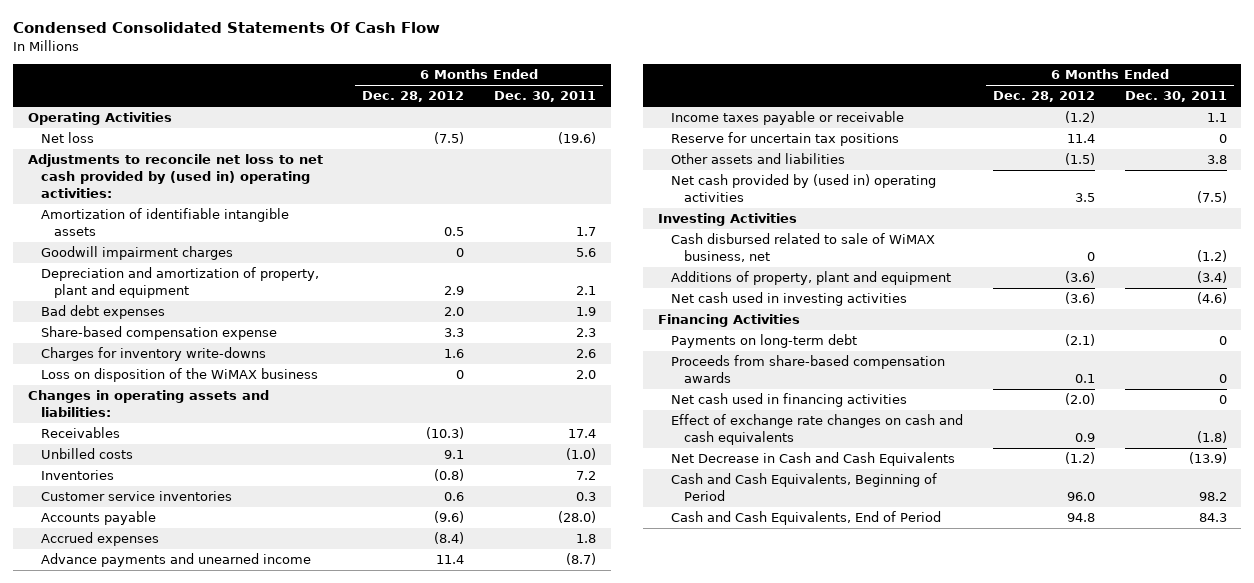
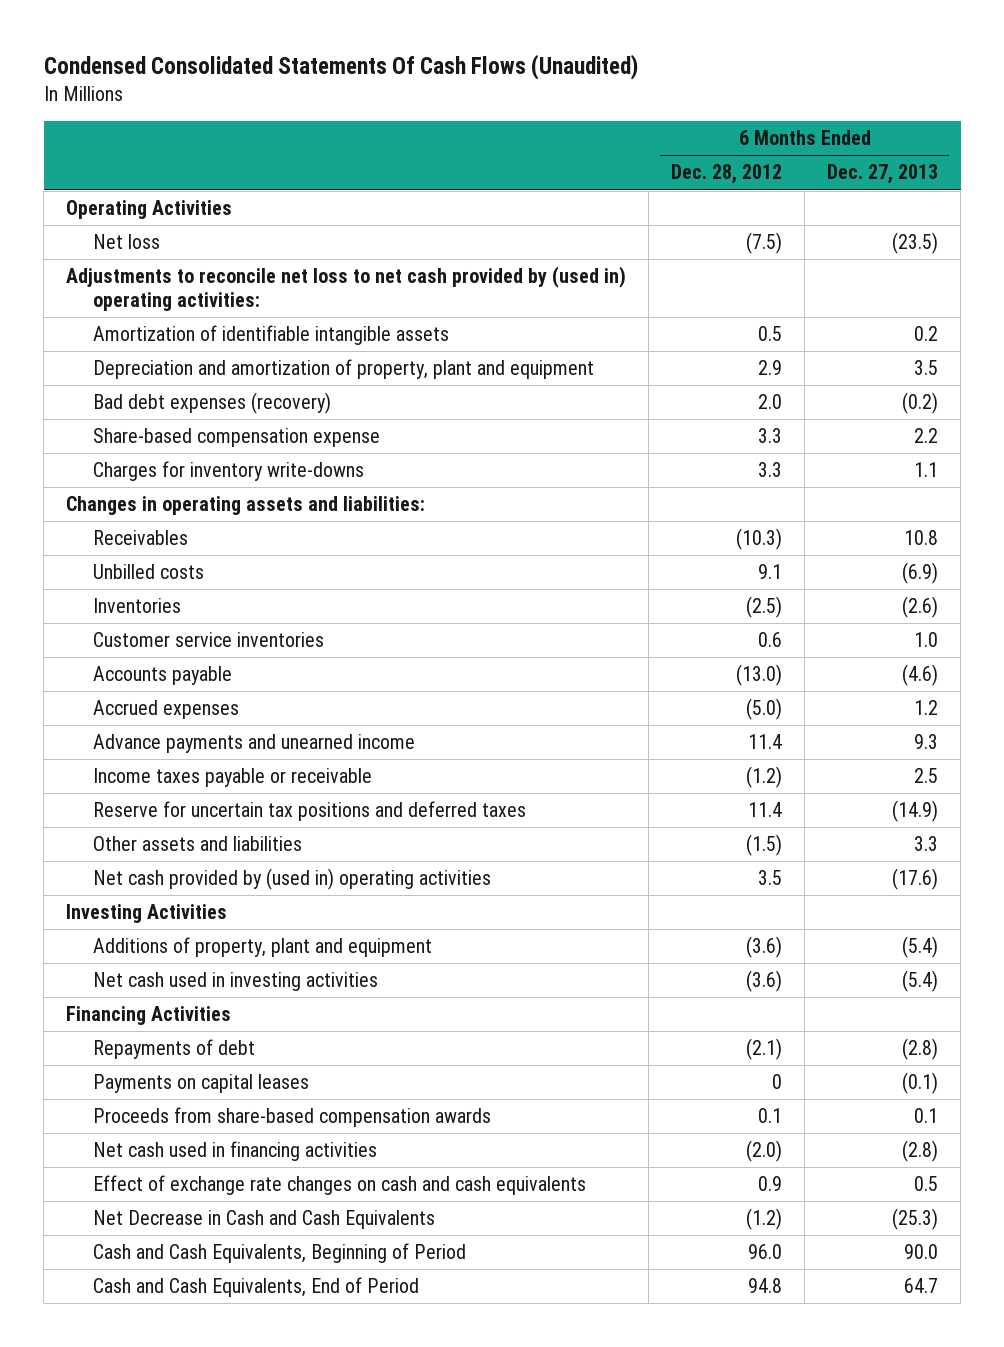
[12,22,440,34] Condensed Consolidated Statements Of Cash Flow -> [43,54,638,81] Condensed Consolidated Statements Of Cash Flows (Unaudited)
[493,91,596,103] Dec. 30, 2011 -> none
none -> [827,164,939,185] Dec. 27, 2013
[40,246,233,261] Goodwill impairment charges -> none
[40,305,165,320] Bad debt expenses -> [92,392,331,415] Bad debt expenses (recovery)
[40,368,318,383] Loss on disposition of the WiMAX business -> none
[444,349,465,359] 1.6 -> [758,462,783,478] 3.3
[434,469,465,482] (0.8) -> [746,596,783,619] (2.5)
[434,511,465,524] (9.6) -> [736,664,783,687] (13.0)
[434,532,465,545] (8.4) -> [746,698,783,721] (5.0)
[671,132,900,147] Reserve for uncertain tax positions -> [92,801,526,822] Reserve for uncertain tax positions and deferred taxes
[671,233,936,263] Cash disbursed related to sale of WiMAX business, net -> none
[671,334,858,349] Payments on long-term debt -> [92,1039,255,1060] Repayments of debt
none -> [92,1074,309,1094] Payments on capital leases

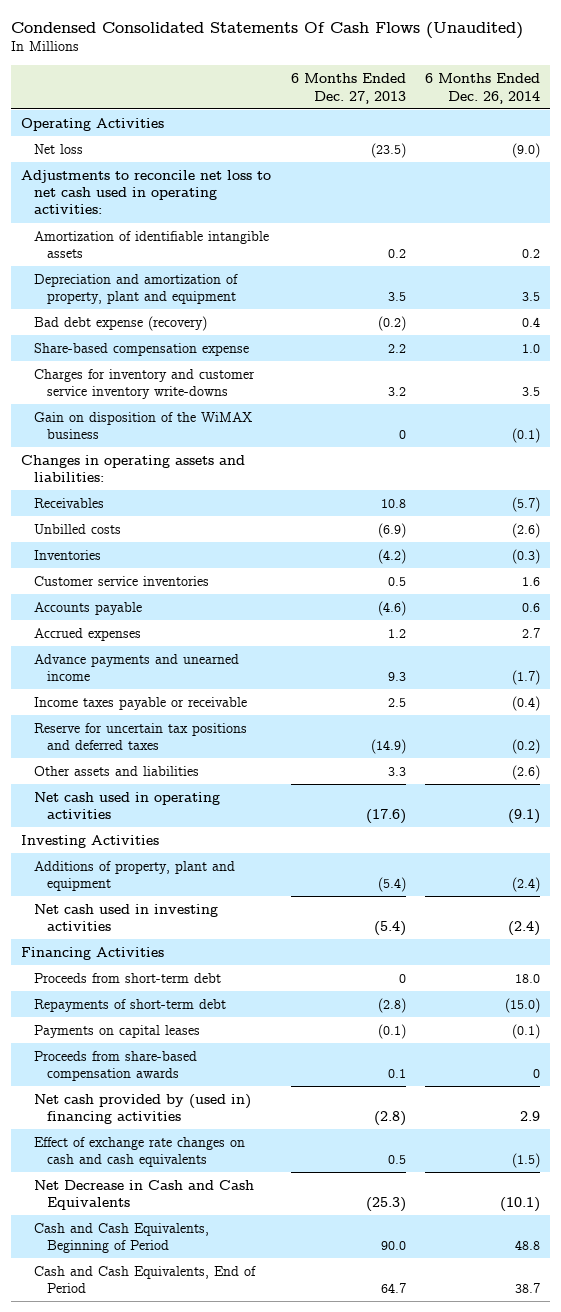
[671,164,783,185] Dec. 28, 2012 -> none
none -> [425,73,541,104] 6 Months Ended Dec. 26, 2014
[66,266,627,312] Adjustments to reconcile net loss to net cash provided by (used in) operating activities: -> [21,169,272,215] Adjustments to reconcile net loss to net cash used in operating activities:
[92,392,331,415] Bad debt expenses (recovery) -> [34,315,208,331] Bad debt expense (recovery)
[92,461,364,482] Charges for inventory write-downs -> [34,368,256,400] Charges for inventory and customer service inventory write-downs
[914,462,939,478] 1.1 -> [387,387,406,397] 3.2
none -> [34,411,253,440] Gain on disposition of the WiMAX business
[902,596,939,619] (2.6) -> [377,548,406,564] (4.2)
[914,632,939,648] 1.0 -> [387,576,406,586] 0.5
[92,868,491,891] Net cash provided by (used in) operating activities -> [34,791,221,820] Net cash used in operating activities
none -> [34,972,222,983] Proceeds from short-term debt
[92,1039,255,1060] Repayments of debt -> [34,998,227,1012] Repayments of short-term debt
[92,1141,377,1162] Net cash used in financing activities -> [34,1093,252,1125] Net cash provided by (used in) financing activities

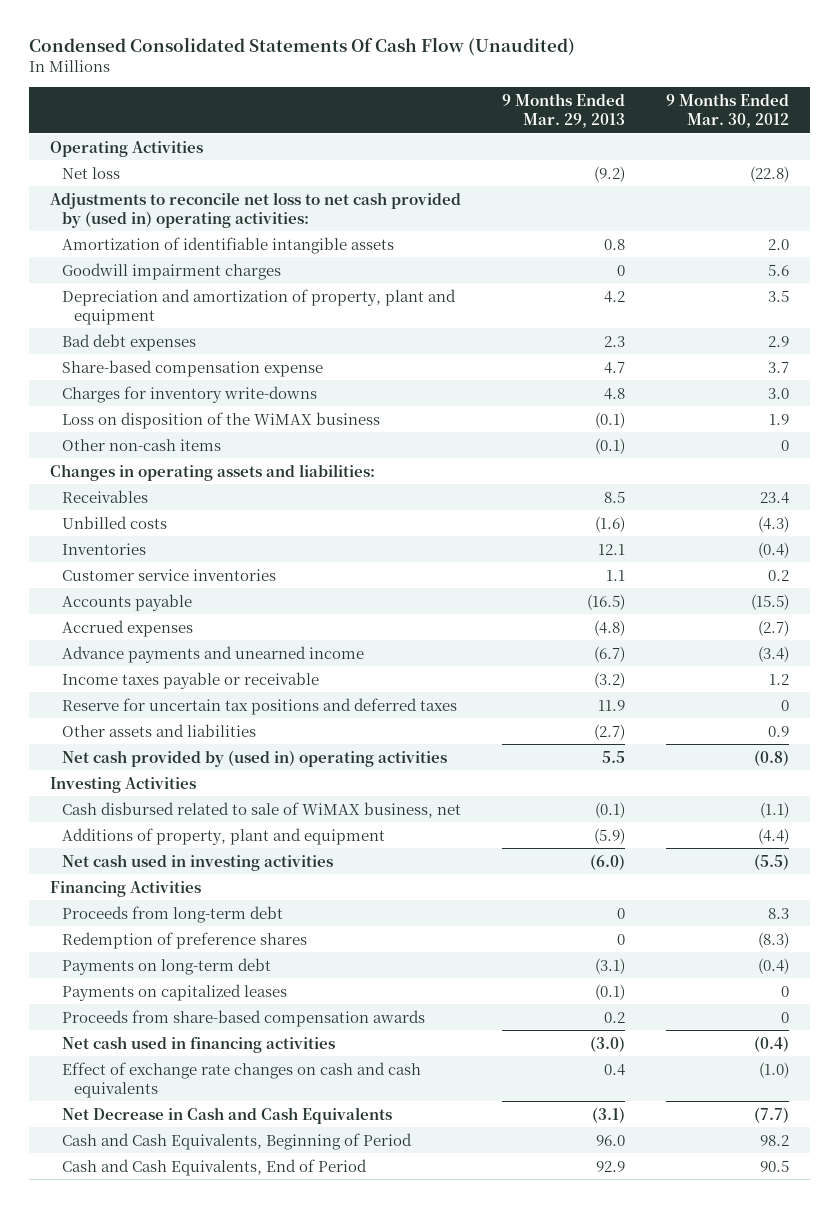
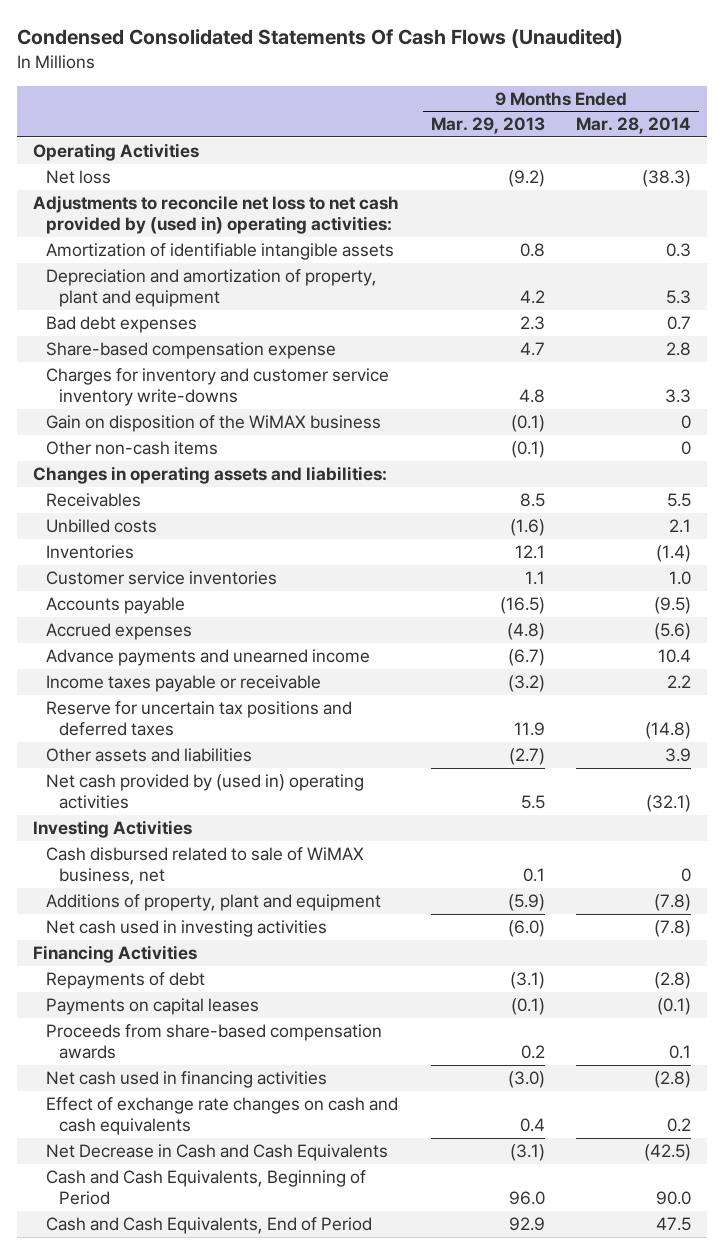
[29,37,576,57] Condensed Consolidated Statements Of Cash Flow (Unaudited) -> [17,29,624,49] Condensed Consolidated Statements Of Cash Flows (Unaudited)
[666,92,790,128] 9 Months Ended Mar. 30, 2012 -> none
none -> [576,117,692,135] Mar. 28, 2014
[61,262,281,280] Goodwill impairment charges -> none
[61,385,317,403] Charges for inventory write-downs -> [45,368,389,407] Charges for inventory and customer service inventory write-downs
[61,411,380,429] Loss on disposition of the WiMAX business -> [45,415,381,433] Gain on disposition of the WiMAX business
[595,801,626,818] (0.1) -> [522,868,545,883] 0.1
[61,905,283,923] Proceeds from long-term debt -> none
[61,931,307,949] Redemption of preference shares -> none
[61,957,271,975] Payments on long-term debt -> [45,972,205,990] Repayments of debt
[61,983,287,1001] Payments on capitalized leases -> [45,998,259,1016] Payments on capital leases

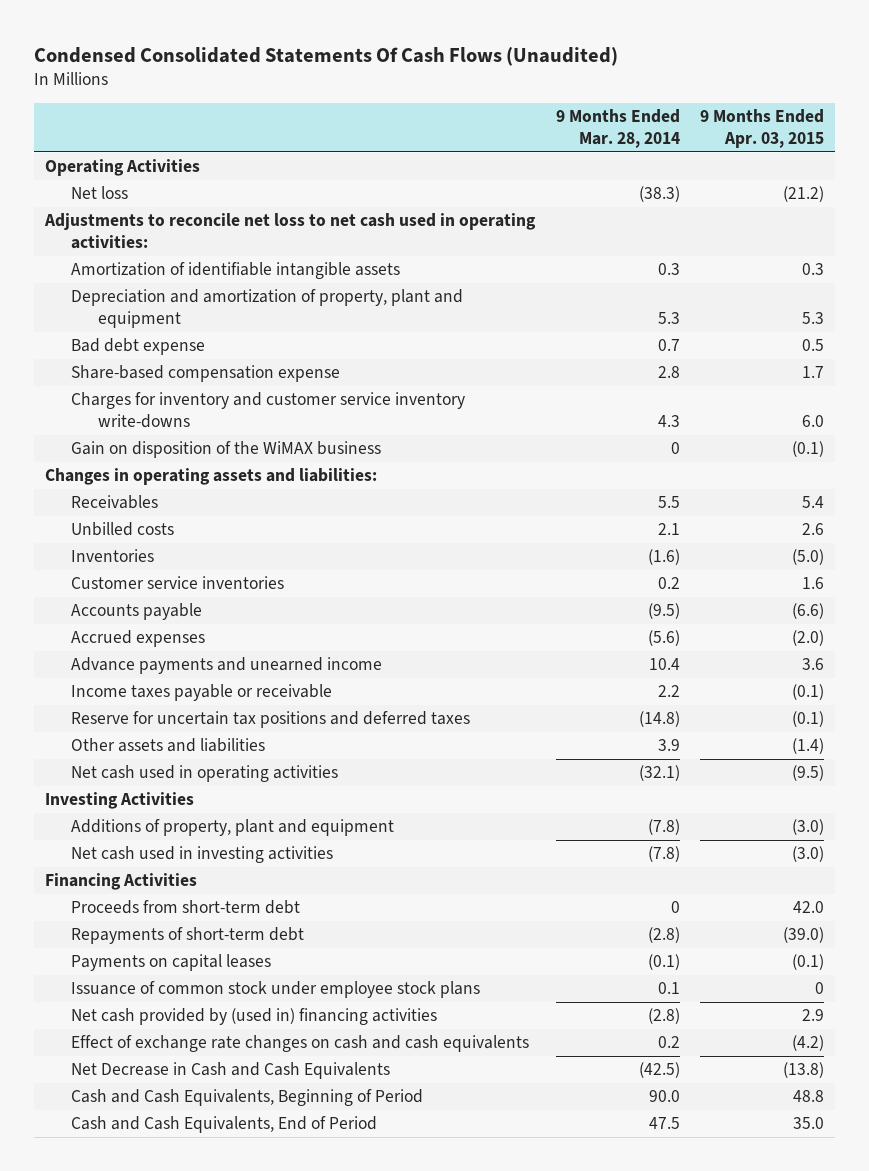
[430,117,545,135] Mar. 29, 2013 -> none
none -> [700,109,825,148] 9 Months Ended Apr. 03, 2015
[32,195,399,235] Adjustments to reconcile net loss to net cash provided by (used in) operating activities: -> [43,213,536,249] Adjustments to reconcile net loss to net cash used in operating activities:
[45,316,197,334] Bad debt expenses -> [71,338,206,356] Bad debt expense
[665,389,692,404] 3.3 -> [657,414,680,427] 4.3
[45,441,218,456] Other non-cash items -> none
[656,545,692,563] (1.4) -> [647,549,680,566] (1.6)
[669,571,692,586] 1.0 -> [657,577,680,590] 0.2
[45,774,364,810] Net cash provided by (used in) operating activities -> [71,765,339,783] Net cash used in operating activities
[45,847,364,886] Cash disbursed related to sale of WiMAX business, net -> none
none -> [71,900,301,915] Proceeds from short-term debt
[45,972,205,990] Repayments of debt -> [71,927,305,945] Repayments of short-term debt
[45,1024,382,1060] Proceeds from share-based compensation awards -> [71,981,481,999] Issuance of common stock under employee stock plans
[45,1071,327,1089] Net cash used in financing activities -> [71,1008,438,1026] Net cash provided by (used in) financing activities

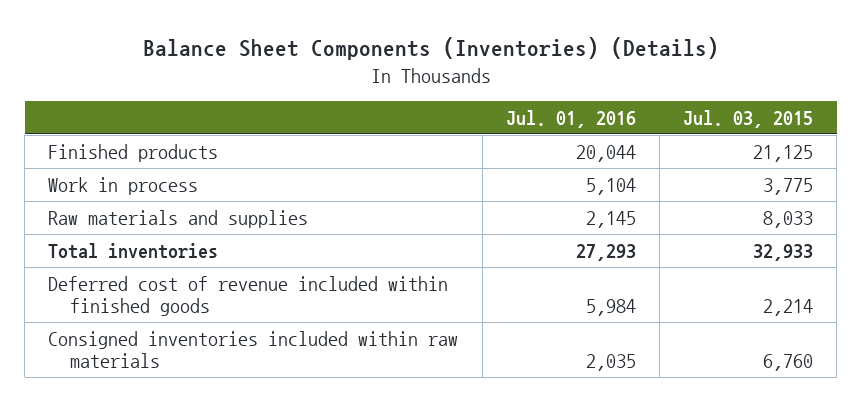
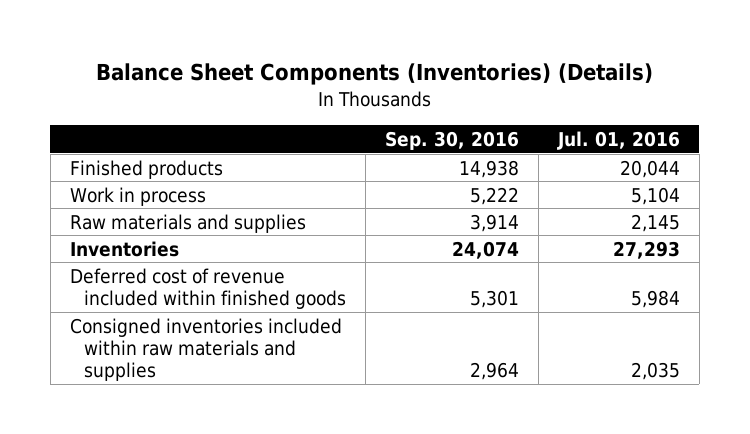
[683,109,814,128] Jul. 03, 2015 -> none
none -> [384,130,519,150] Sep. 30, 2016
[48,242,219,259] Total inventories -> [70,240,180,257] Inventories
[48,330,459,369] Consigned inventories included within raw materials -> [70,317,343,382] Consigned inventories included within raw materials and supplies

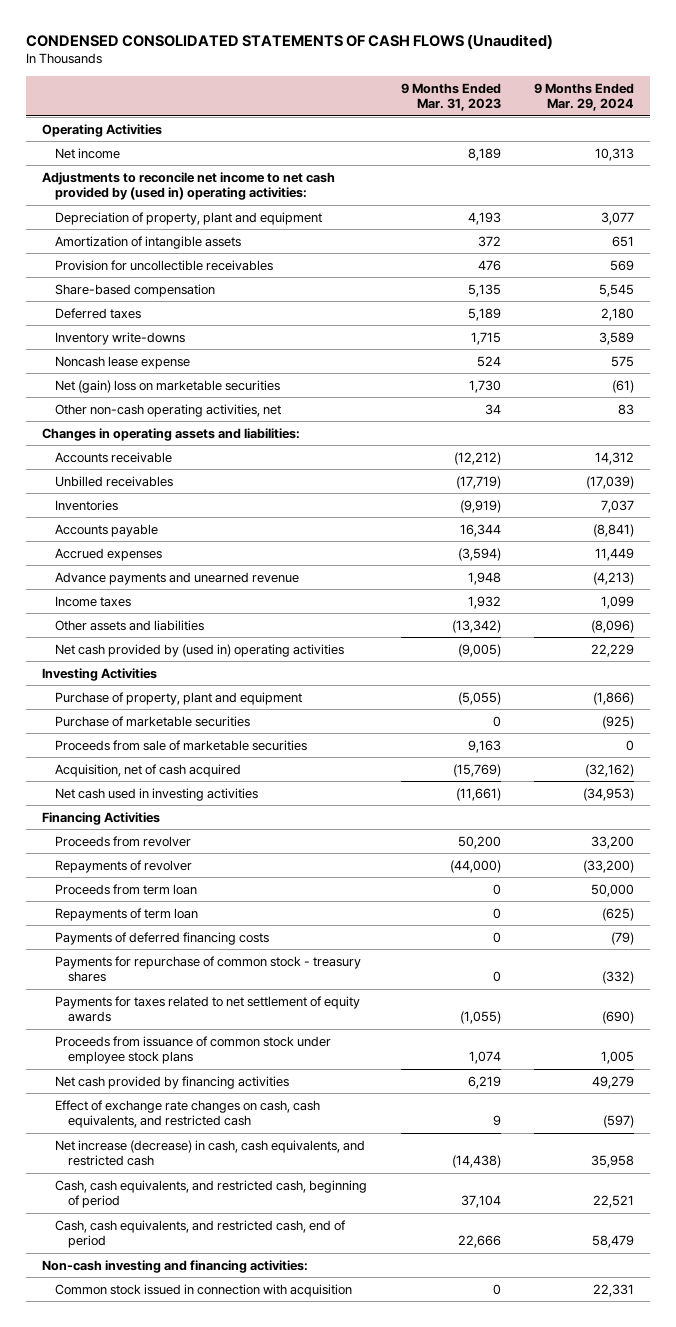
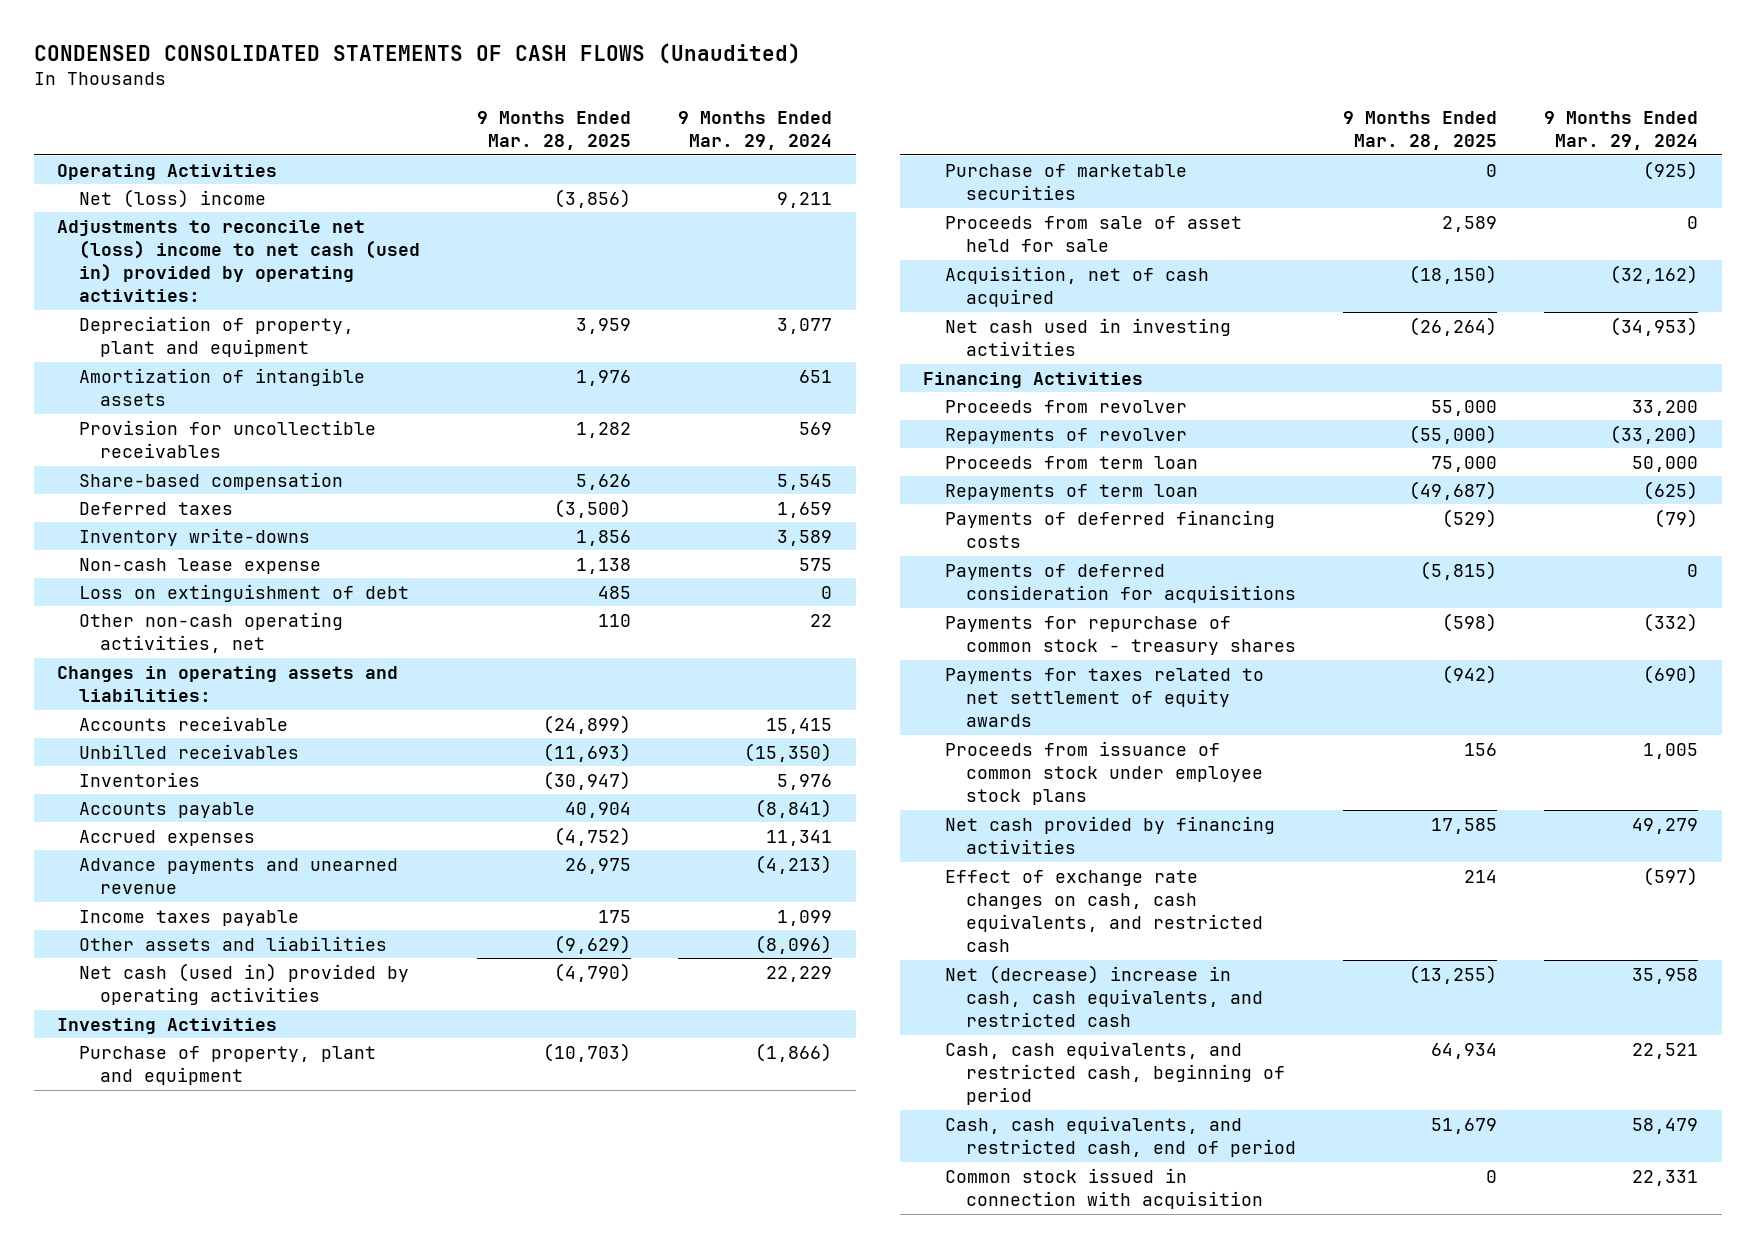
[400,82,501,112] 9 Months Ended Mar. 31, 2023 -> none
none -> [477,110,632,150] 9 Months Ended Mar. 28, 2025
[55,147,121,159] Net income -> [78,188,266,208] Net (loss) income
[594,147,634,161] 10,313 -> [777,191,833,208] 9,211
[42,171,336,201] Adjustments to reconcile net income to net cash provided by (used in) operating activities: -> [57,219,420,302] Adjustments to reconcile net (loss) income to net cash (used in) provided by operating activities:
[600,307,634,321] 2,180 -> [777,501,833,518] 1,659
[55,379,281,393] Net (gain) loss on marketable securities -> none
[55,355,191,369] Noncash lease expense -> [78,557,321,574] Non-cash lease expense
none -> [78,583,409,602] Loss on extinguishment of debt
[617,403,634,415] 83 -> [810,613,833,627] 22
[594,451,634,465] 14,312 -> [766,717,833,734] 15,415
[585,475,634,489] (17,039) -> [744,742,833,762] (15,350)
[600,499,634,513] 7,037 -> [777,773,833,790] 5,976
[594,547,634,561] 11,449 -> [766,829,833,846] 11,341
[55,595,132,607] Income taxes -> [78,909,299,926] Income taxes payable
[55,643,345,657] Net cash provided by (used in) operating activities -> [78,962,409,1005] Net cash (used in) provided by operating activities
[55,739,308,751] Proceeds from sale of marketable securities -> none
none -> [944,215,1242,252] Proceeds from sale of asset held for sale
none -> [944,563,1297,603] Payments of deferred consideration for acquisitions
[55,1139,366,1167] Net increase (decrease) in cash, cash equivalents, and restricted cash -> [944,964,1264,1027] Net (decrease) increase in cash, cash equivalents, and restricted cash
[42,1259,309,1273] Non-cash investing and financing activities: -> none

